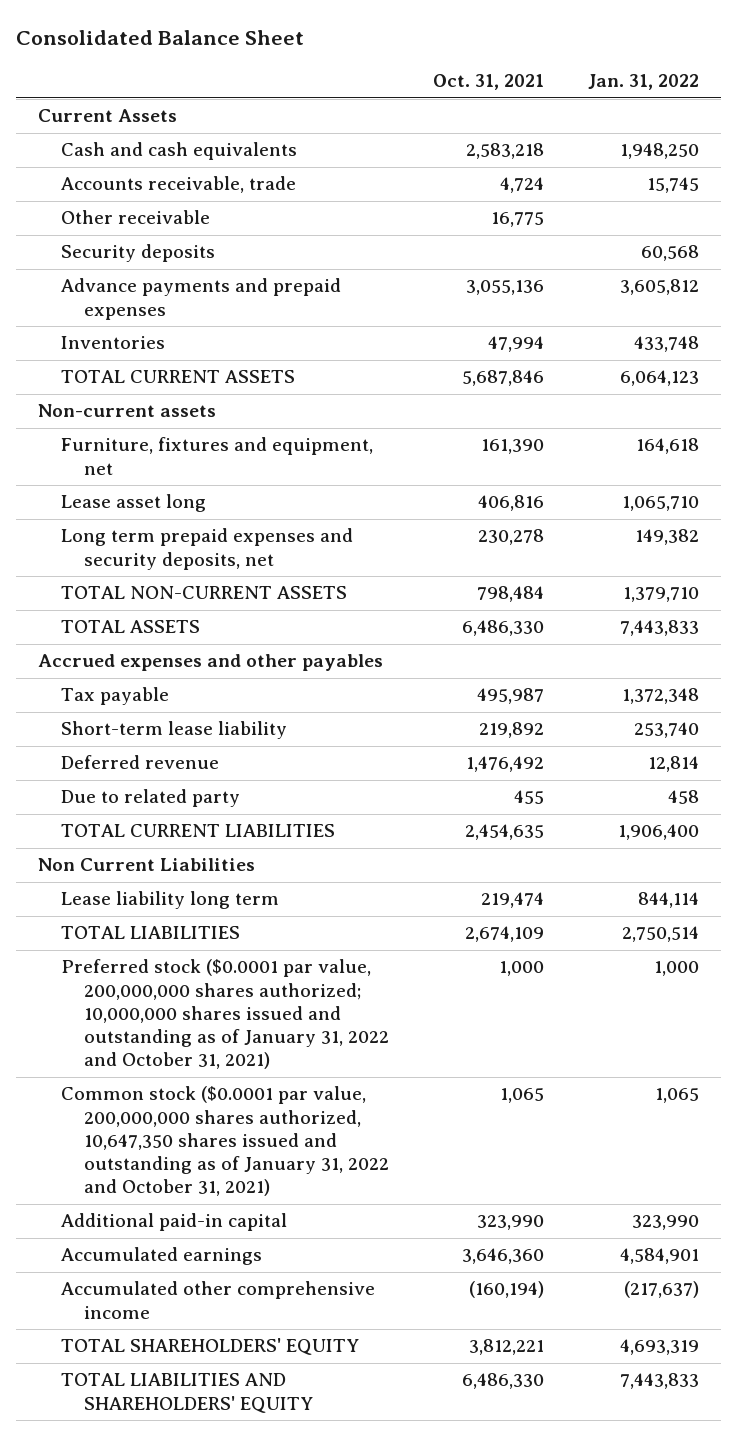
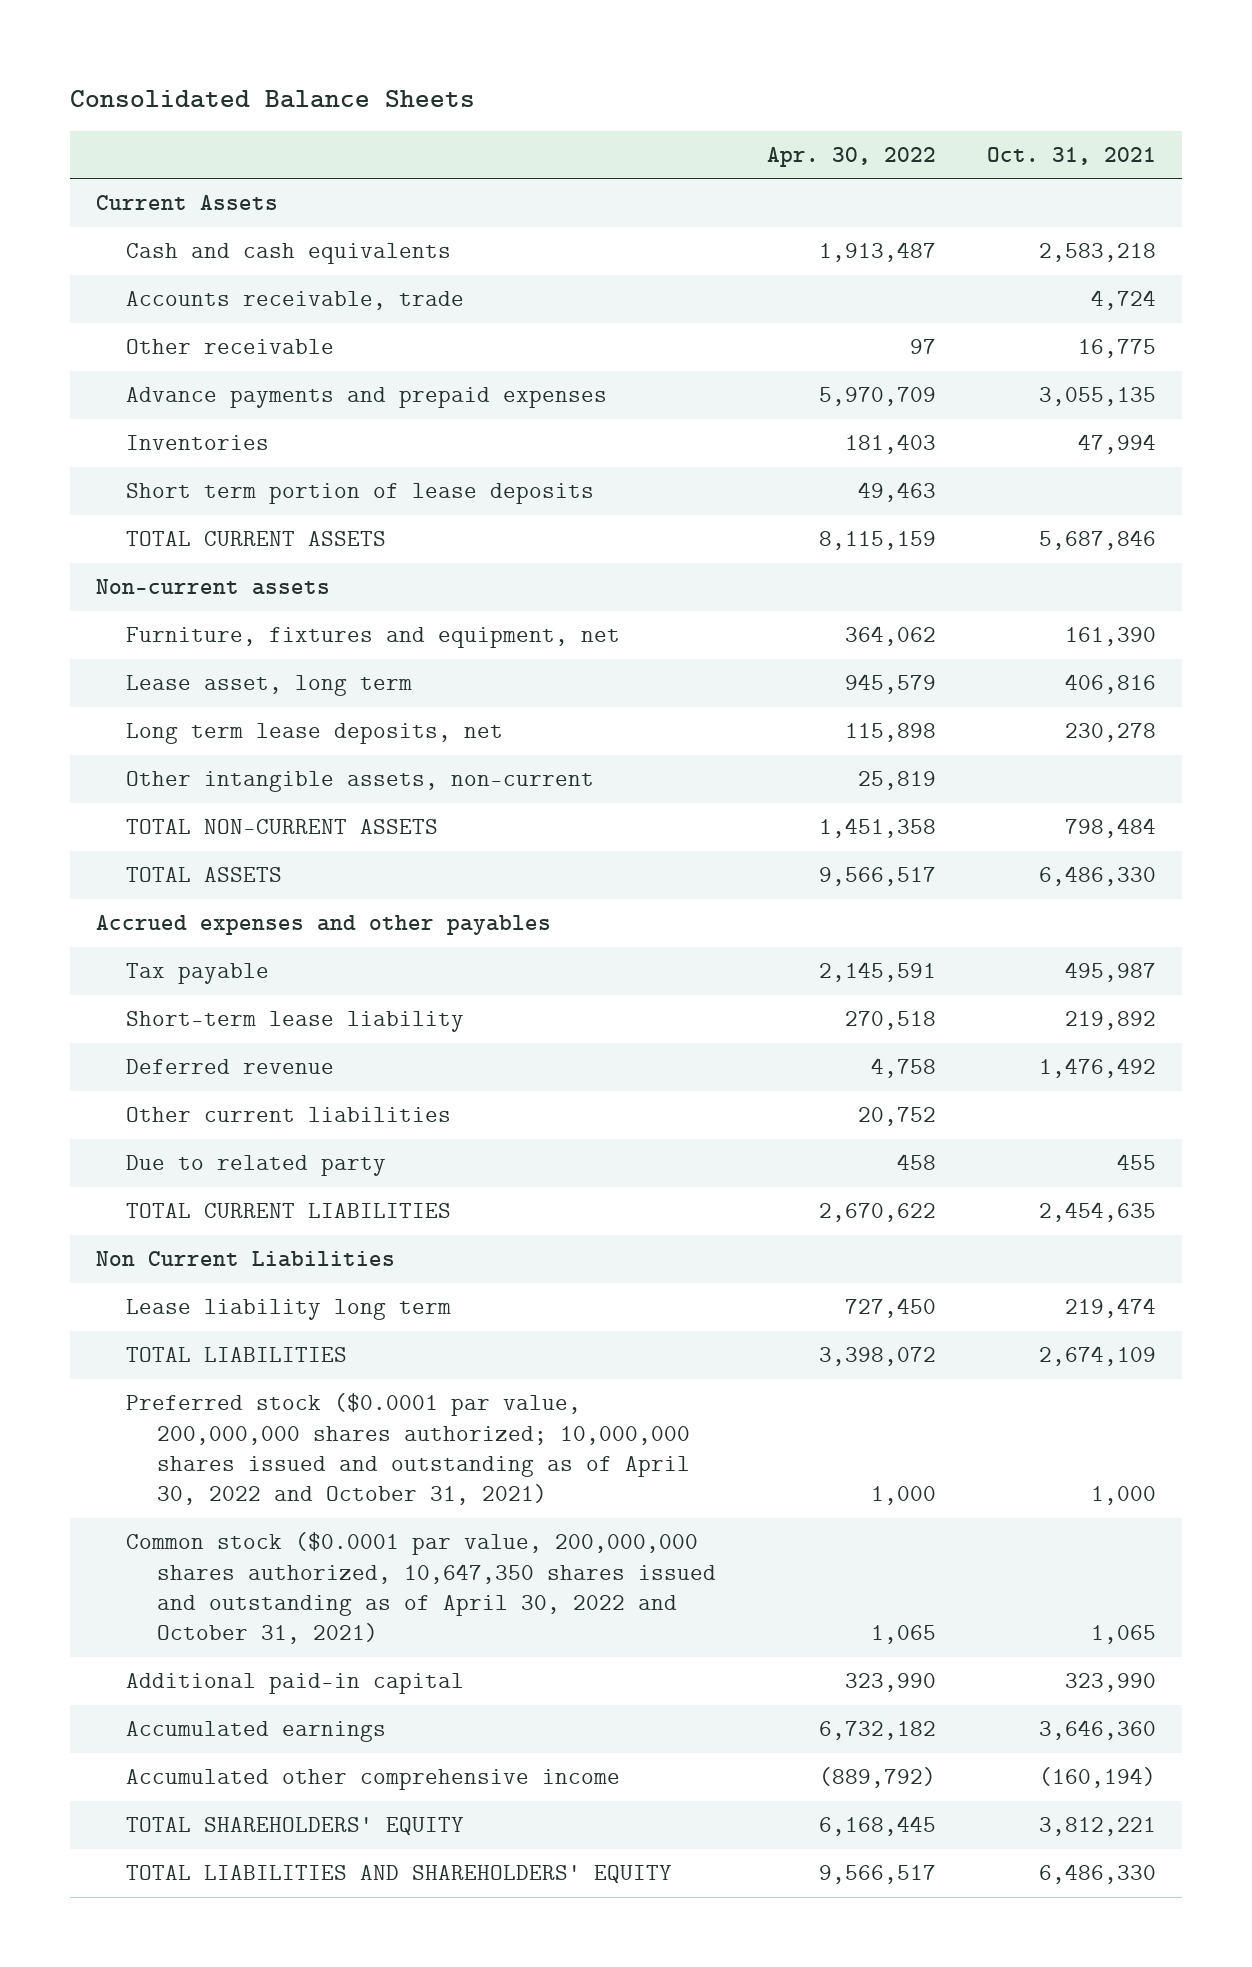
[15,29,304,45] Consolidated Balance Sheet -> [69,89,475,108] Consolidated Balance Sheets
[588,74,700,91] Jan. 31, 2022 -> none
none -> [766,146,936,167] Apr. 30, 2022
[60,244,215,263] Security deposits -> none
[465,280,544,296] 3,055,136 -> [1039,387,1157,407] 3,055,135
none -> [126,483,595,505] Short term portion of lease deposits
[60,494,206,513] Lease asset long -> [126,675,413,697] Lease asset, long term
[60,528,353,570] Long term prepaid expenses and security deposits, net -> [126,723,504,745] Long term lease deposits, net
none -> [126,771,595,793] Other intangible assets, non-current
none -> [126,1107,452,1123] Other current liabilities
[60,959,389,1070] Preferred stock ($0.0001 par value, 200,000,000 shares authorized; 10,000,000 shares issued and outstanding as of January 31, 2022 and October 31, 2021) -> [126,1393,690,1506] Preferred stock ($0.0001 par value, 200,000,000 shares authorized; 10,000,000 shares issued and outstanding as of April 30, 2022 and October 31, 2021)
[60,1086,389,1197] Common stock ($0.0001 par value, 200,000,000 shares authorized, 10,647,350 shares issued and outstanding as of January 31, 2022 and October 31, 2021) -> [126,1532,716,1645] Common stock ($0.0001 par value, 200,000,000 shares authorized, 10,647,350 shares issued and outstanding as of April 30, 2022 and October 31, 2021)

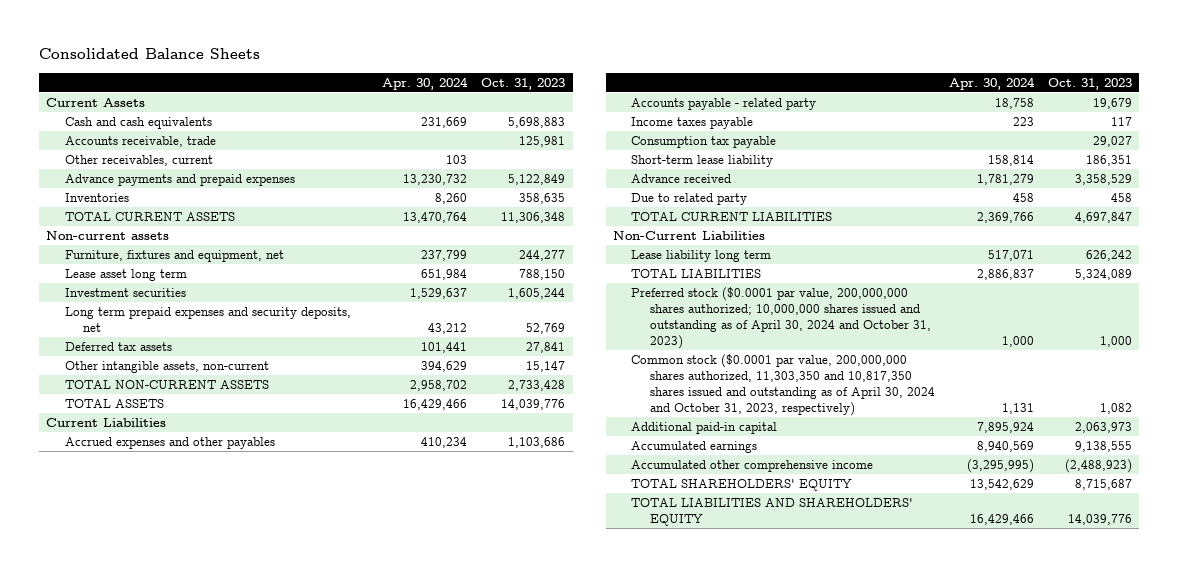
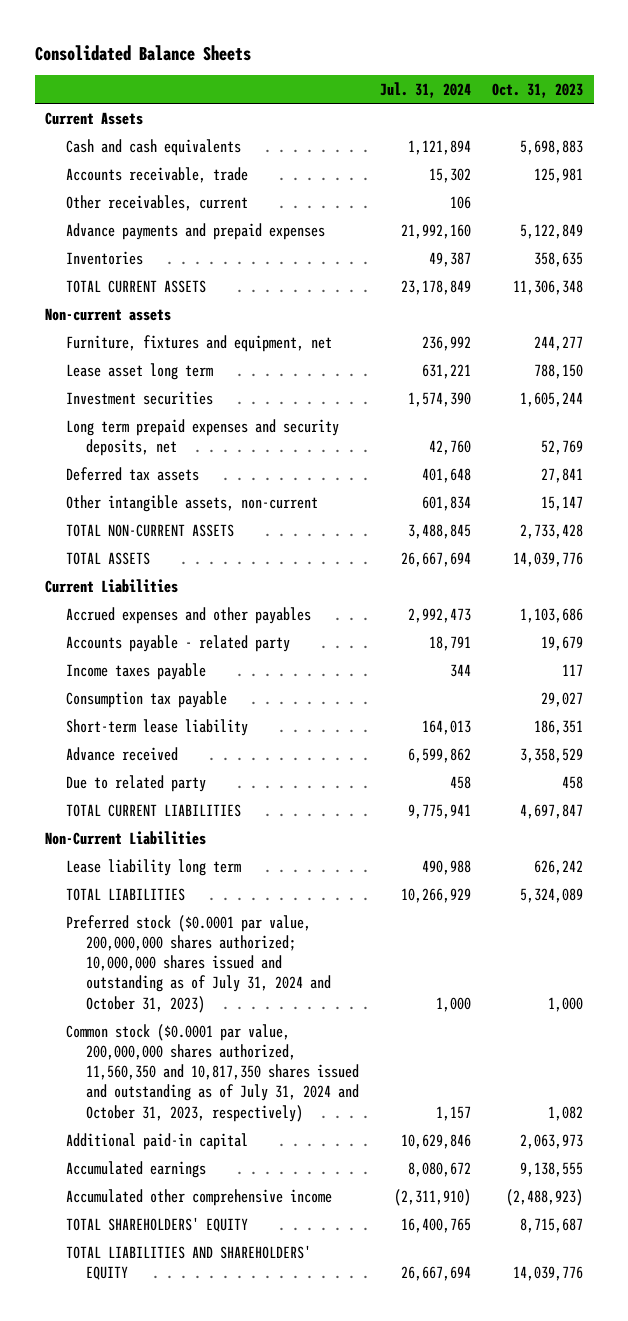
[382,76,469,90] Apr. 30, 2024 -> none
none -> [379,81,471,98] Jul. 31, 2024
[631,287,931,349] Preferred stock ($0.0001 par value, 200,000,000 shares authorized; 10,000,000 shares issued and outstanding as of April 30, 2024 and October 31, 2023) -> [65,914,331,1013] Preferred stock ($0.0001 par value, 200,000,000 shares authorized; 10,000,000 shares issued and outstanding as of July 31, 2024 and October 31, 2023)
[631,354,935,416] Common stock ($0.0001 par value, 200,000,000 shares authorized, 11,303,350 and 10,817,350 shares issued and outstanding as of April 30, 2024 and October 31, 2023, respectively) -> [65,1023,359,1122] Common stock ($0.0001 par value, 200,000,000 shares authorized, 11,560,350 and 10,817,350 shares issued and outstanding as of July 31, 2024 and October 31, 2023, respectively)

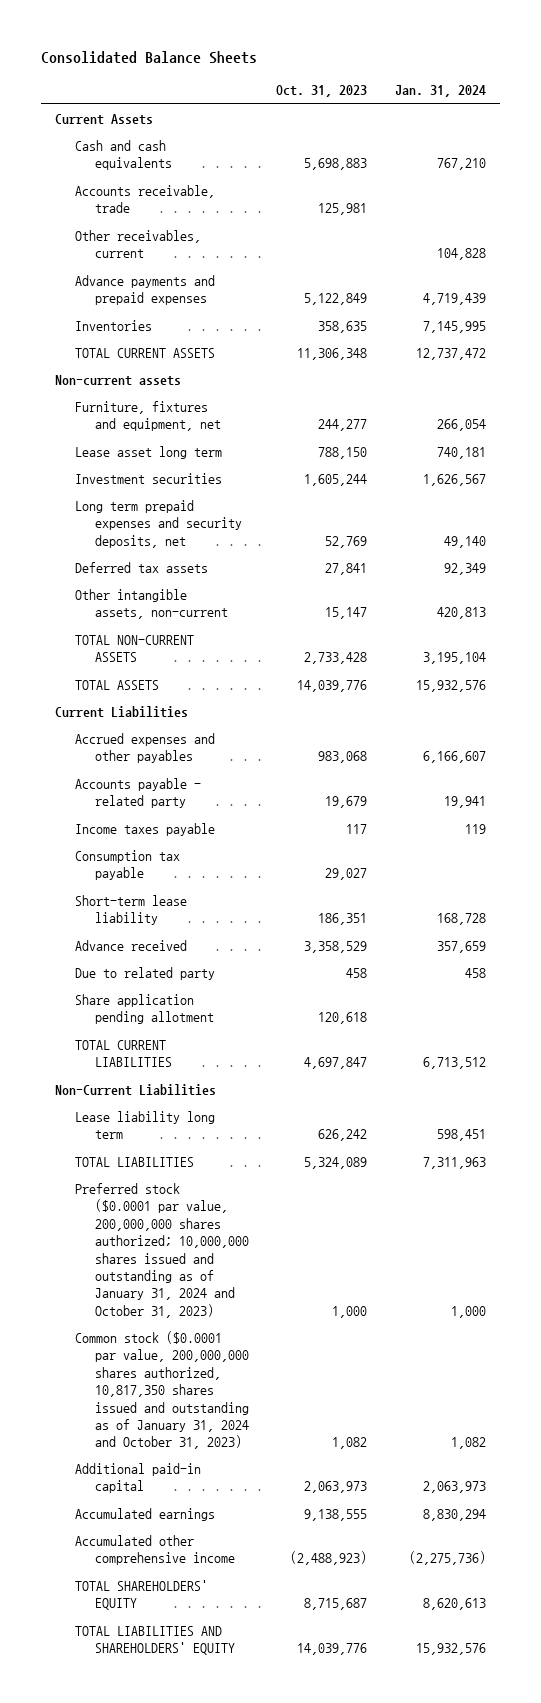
[379,81,471,98] Jul. 31, 2024 -> none
none -> [395,85,487,98] Jan. 31, 2024
[519,607,583,623] 1,103,686 -> [318,751,368,764] 983,068
none -> [74,994,214,1025] Share application pending allotment
[65,914,331,1013] Preferred stock ($0.0001 par value, 200,000,000 shares authorized; 10,000,000 shares issued and outstanding as of July 31, 2024 and October 31, 2023) -> [74,1183,249,1318] Preferred stock ($0.0001 par value, 200,000,000 shares authorized; 10,000,000 shares issued and outstanding as of January 31, 2024 and October 31, 2023)
[65,1023,359,1122] Common stock ($0.0001 par value, 200,000,000 shares authorized, 11,560,350 and 10,817,350 shares issued and outstanding as of July 31, 2024 and October 31, 2023, respectively) -> [74,1331,249,1450] Common stock ($0.0001 par value, 200,000,000 shares authorized, 10,817,350 shares issued and outstanding as of January 31, 2024 and October 31, 2023)

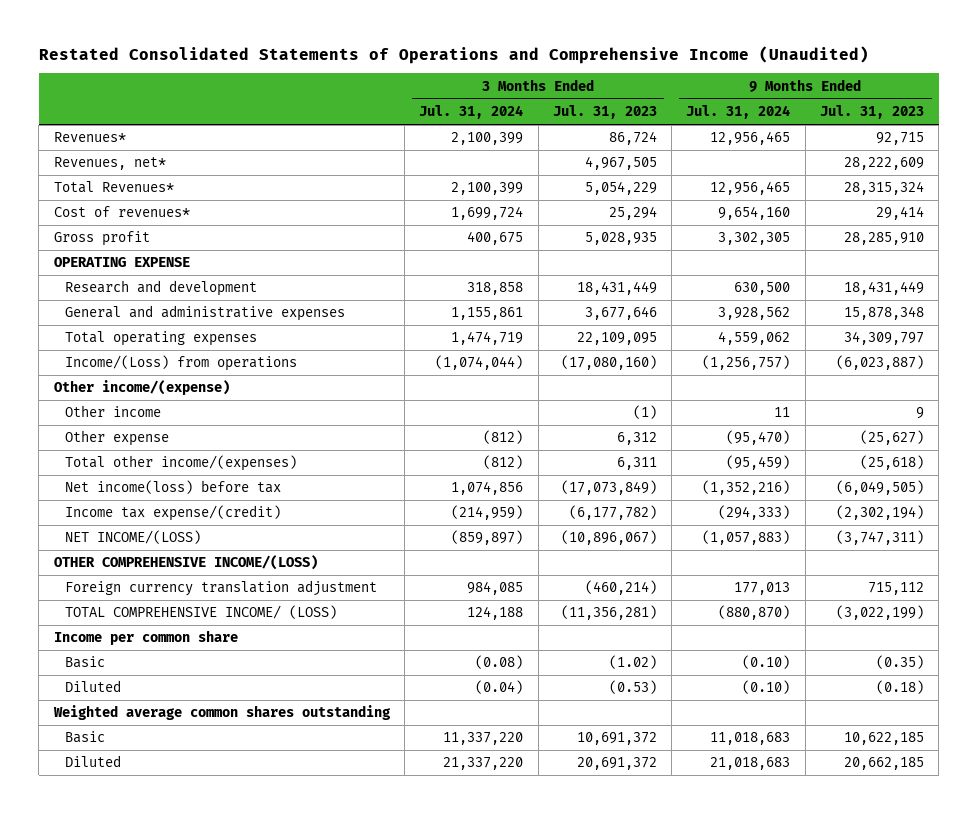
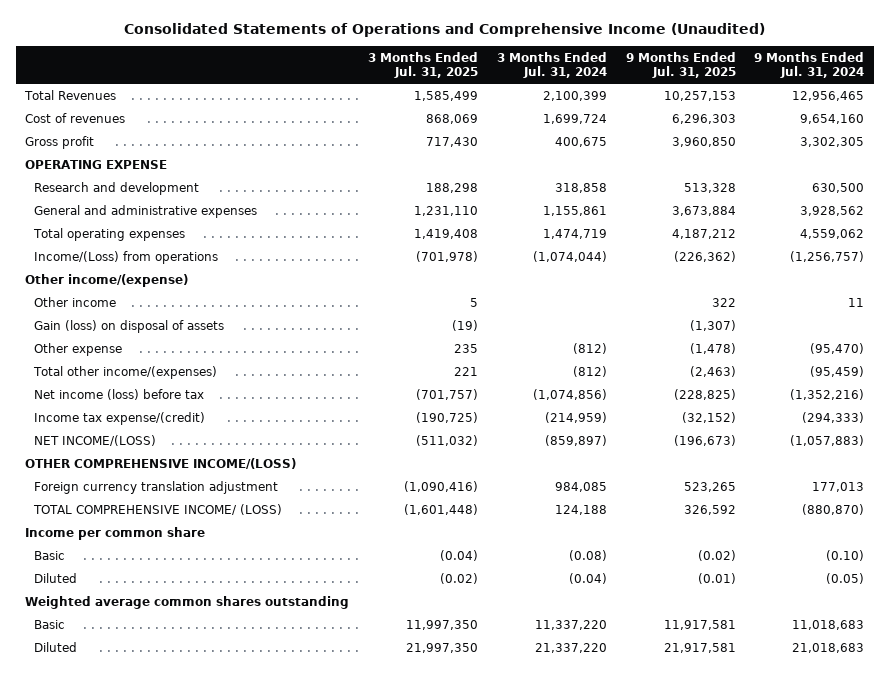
[38,45,869,64] Restated Consolidated Statements of Operations and Comprehensive Income (Unaudited) -> [123,23,765,38] Consolidated Statements of Operations and Comprehensive Income (Unaudited)
[552,105,657,120] Jul. 31, 2023 -> none
[820,105,925,120] Jul. 31, 2023 -> none
none -> [367,51,478,79] 3 Months Ended Jul. 31, 2025
none -> [625,51,736,79] 9 Months Ended Jul. 31, 2025
[53,157,166,171] Revenues, net* -> none
[53,181,174,194] Total Revenues* -> none
[53,132,126,143] Revenues* -> [24,89,117,100] Total Revenues
[53,206,190,218] Cost of revenues* -> [25,112,126,123] Cost of revenues
none -> [34,319,225,333] Gain (loss) on disposal of assets
[64,480,281,495] Net income(loss) before tax -> [34,388,205,400] Net income (loss) before tax
[451,481,524,496] 1,074,856 -> [532,388,607,400] (1,074,856)
[742,680,791,695] (0.10) -> [826,572,865,584] (0.05)

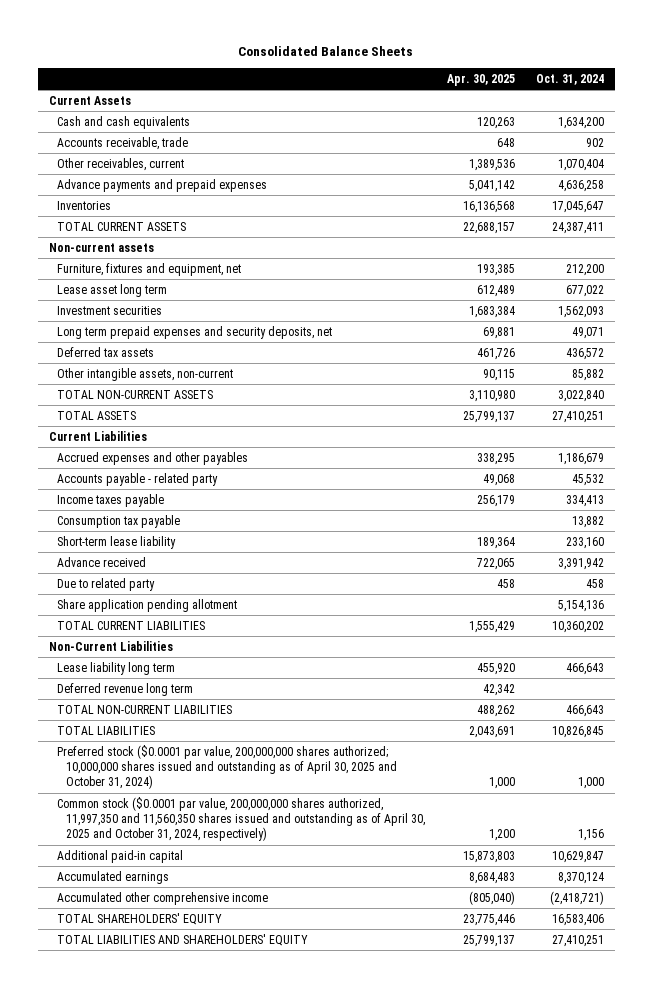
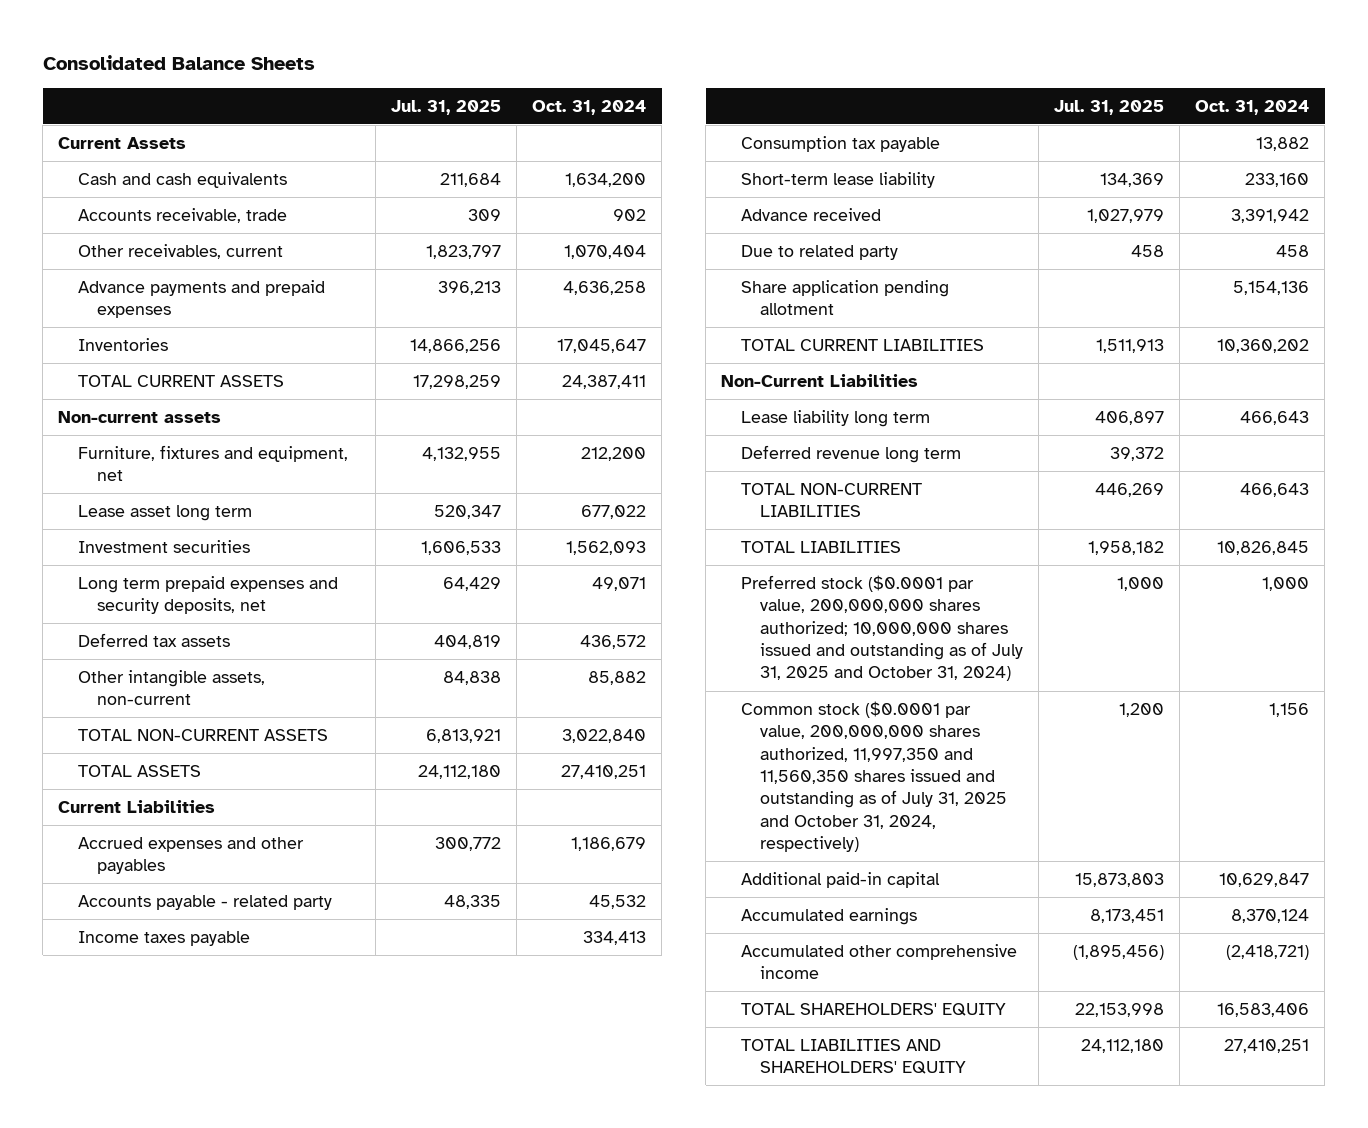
[446,73,515,86] Apr. 30, 2025 -> none
none -> [390,99,501,115] Jul. 31, 2025
[57,744,398,790] Preferred stock ($0.0001 par value, 200,000,000 shares authorized; 10,000,000 shares issued and outstanding as of April 30, 2025 and October 31, 2024) -> [740,575,1023,682] Preferred stock ($0.0001 par value, 200,000,000 shares authorized; 10,000,000 shares issued and outstanding as of July 31, 2025 and October 31, 2024)
[57,796,426,842] Common stock ($0.0001 par value, 200,000,000 shares authorized, 11,997,350 and 11,560,350 shares issued and outstanding as of April 30, 2025 and October 31, 2024, respectively) -> [740,701,1007,853] Common stock ($0.0001 par value, 200,000,000 shares authorized, 11,997,350 and 11,560,350 shares issued and outstanding as of July 31, 2025 and October 31, 2024, respectively)

